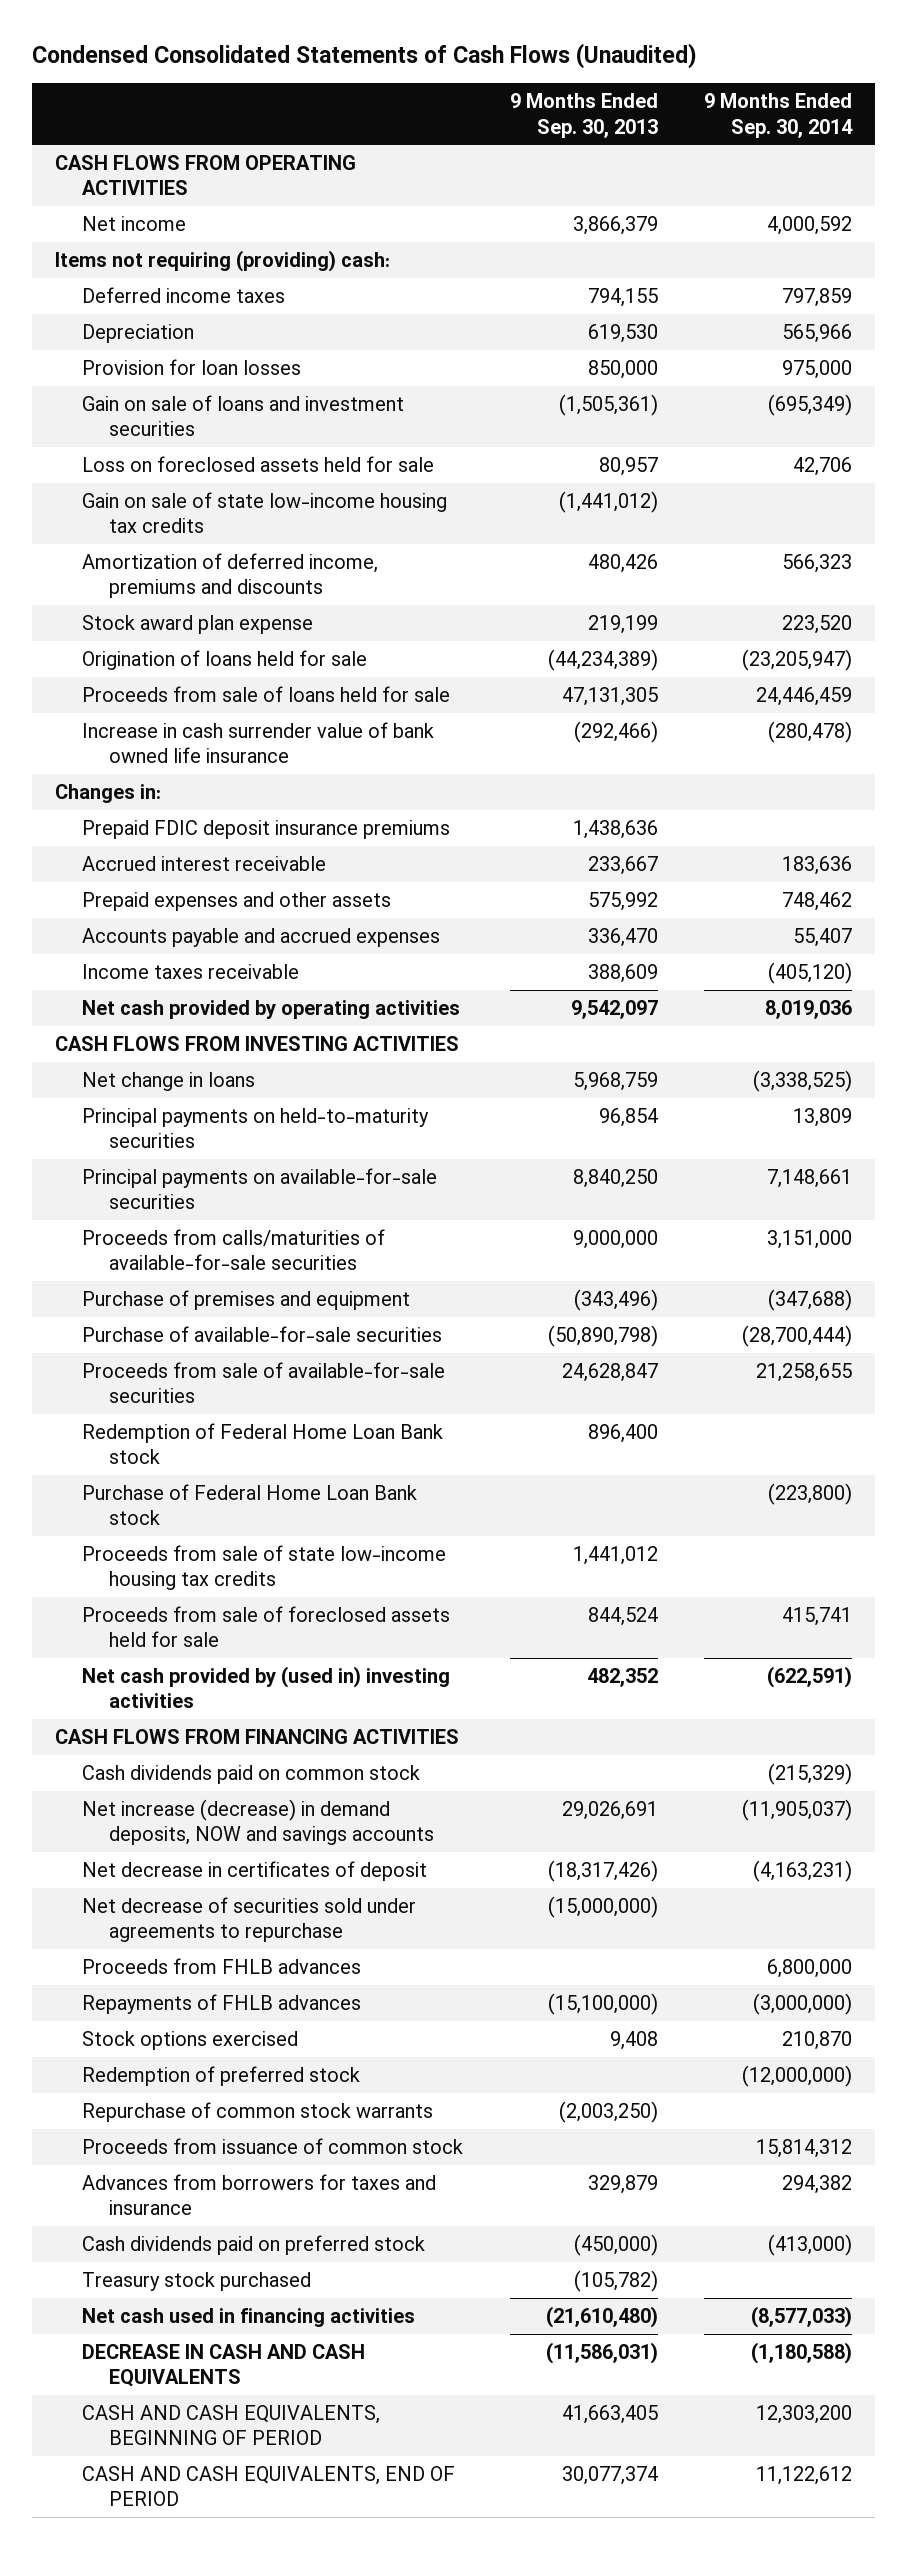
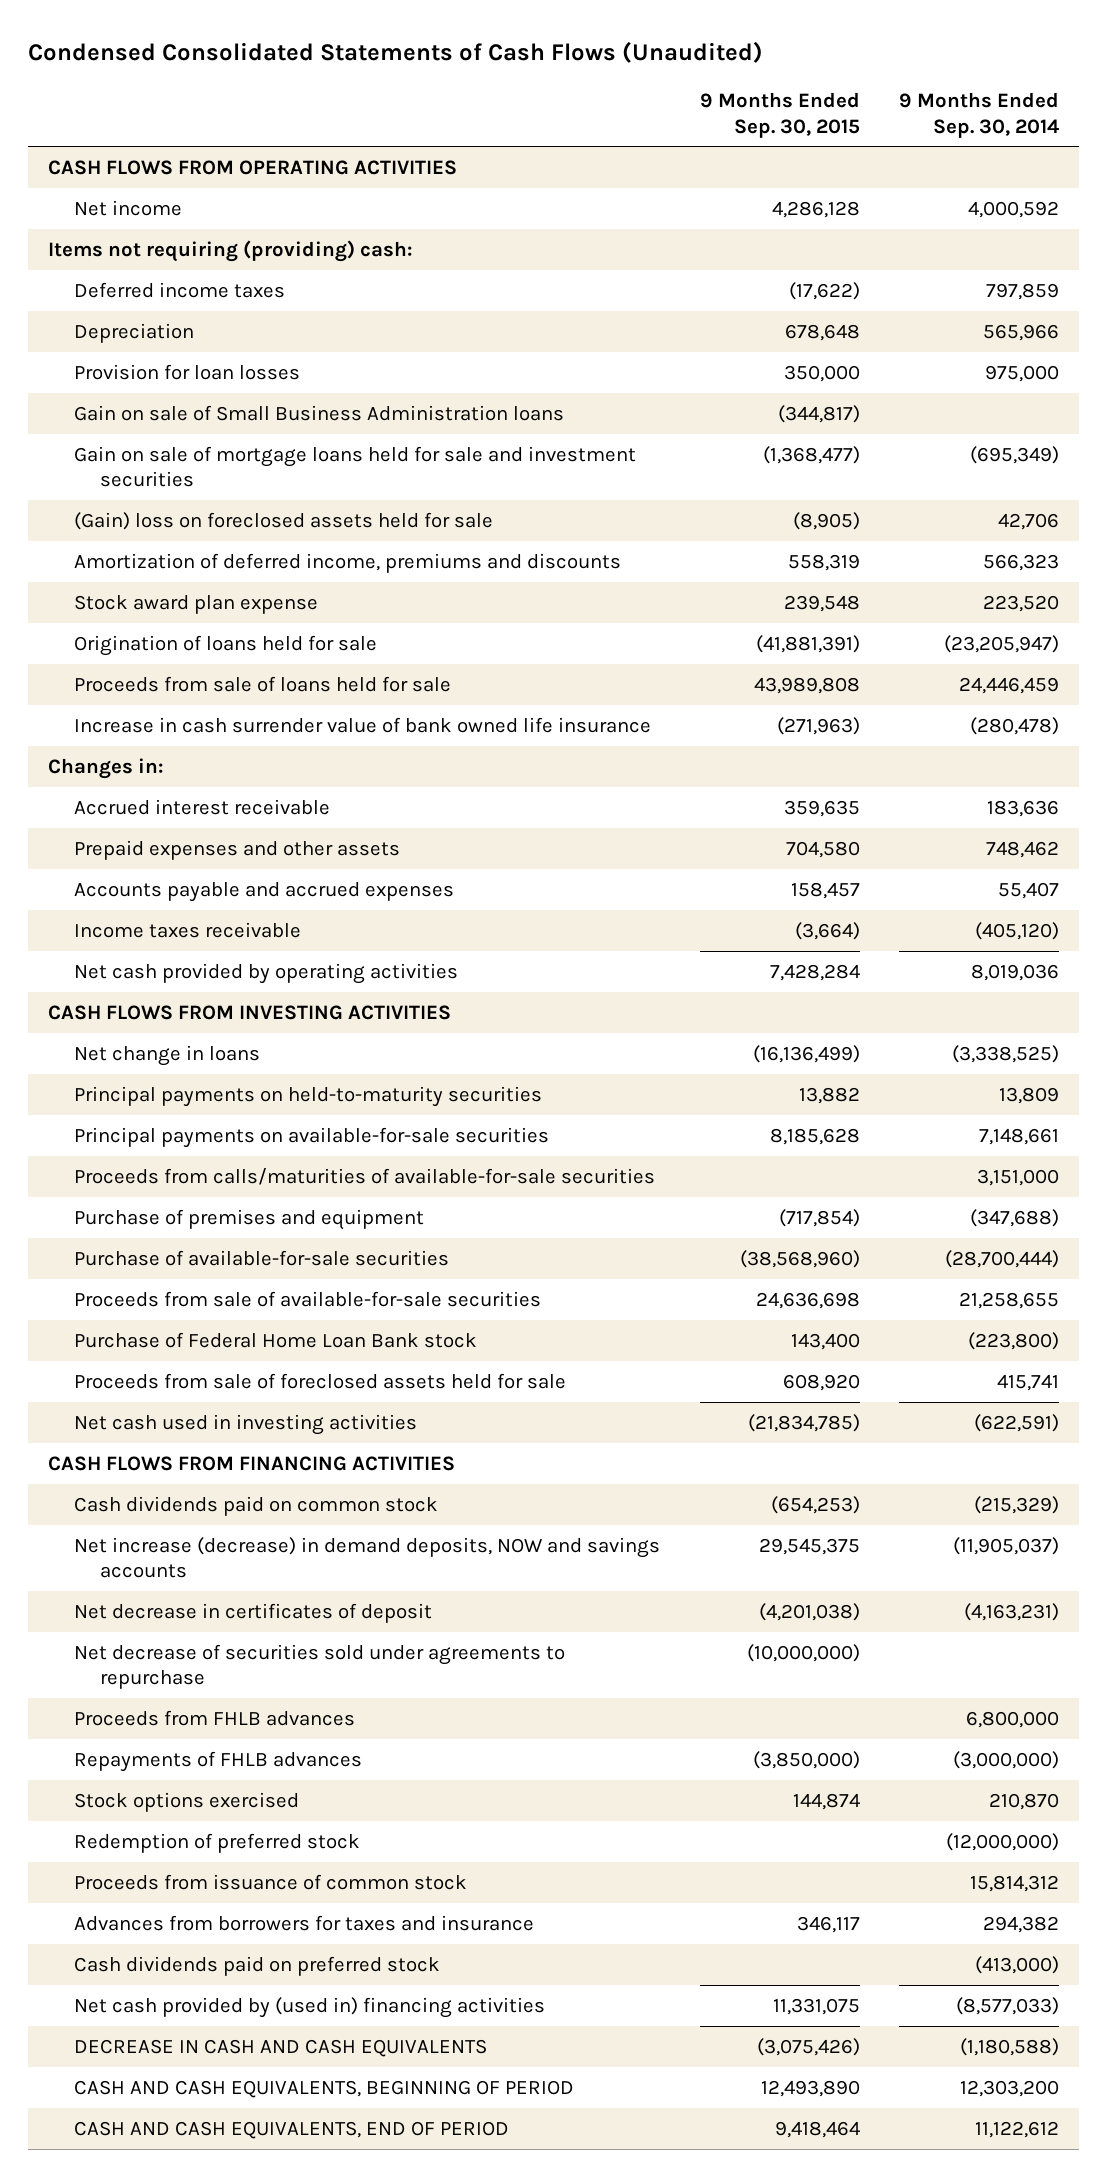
[509,93,658,138] 9 Months Ended Sep. 30, 2013 -> none
none -> [699,92,860,138] 9 Months Ended Sep. 30, 2015
[82,492,448,534] Gain on sale of state low-income housing tax credits -> none
none -> [74,404,565,421] Gain on sale of Small Business Administration loans
[82,395,405,437] Gain on sale of loans and investment securities -> [74,445,637,488] Gain on sale of mortgage loans held for sale and investment securities
[82,456,435,473] Loss on foreclosed assets held for sale -> [74,511,494,530] (Gain) loss on foreclosed assets held for sale
[82,820,451,840] Prepaid FDIC deposit insurance premiums -> none
[82,1423,444,1465] Redemption of Federal Home Loan Bank stock -> none
[82,1545,447,1591] Proceeds from sale of state low-income housing tax credits -> none
[82,1666,451,1709] Net cash provided by (used in) investing activities -> [74,1413,418,1435] Net cash used in investing activities
[82,2102,434,2123] Repurchase of common stock warrants -> none
[82,2272,312,2292] Treasury stock purchased -> none
[82,2308,416,2328] Net cash used in financing activities -> [74,1996,546,2018] Net cash provided by (used in) financing activities

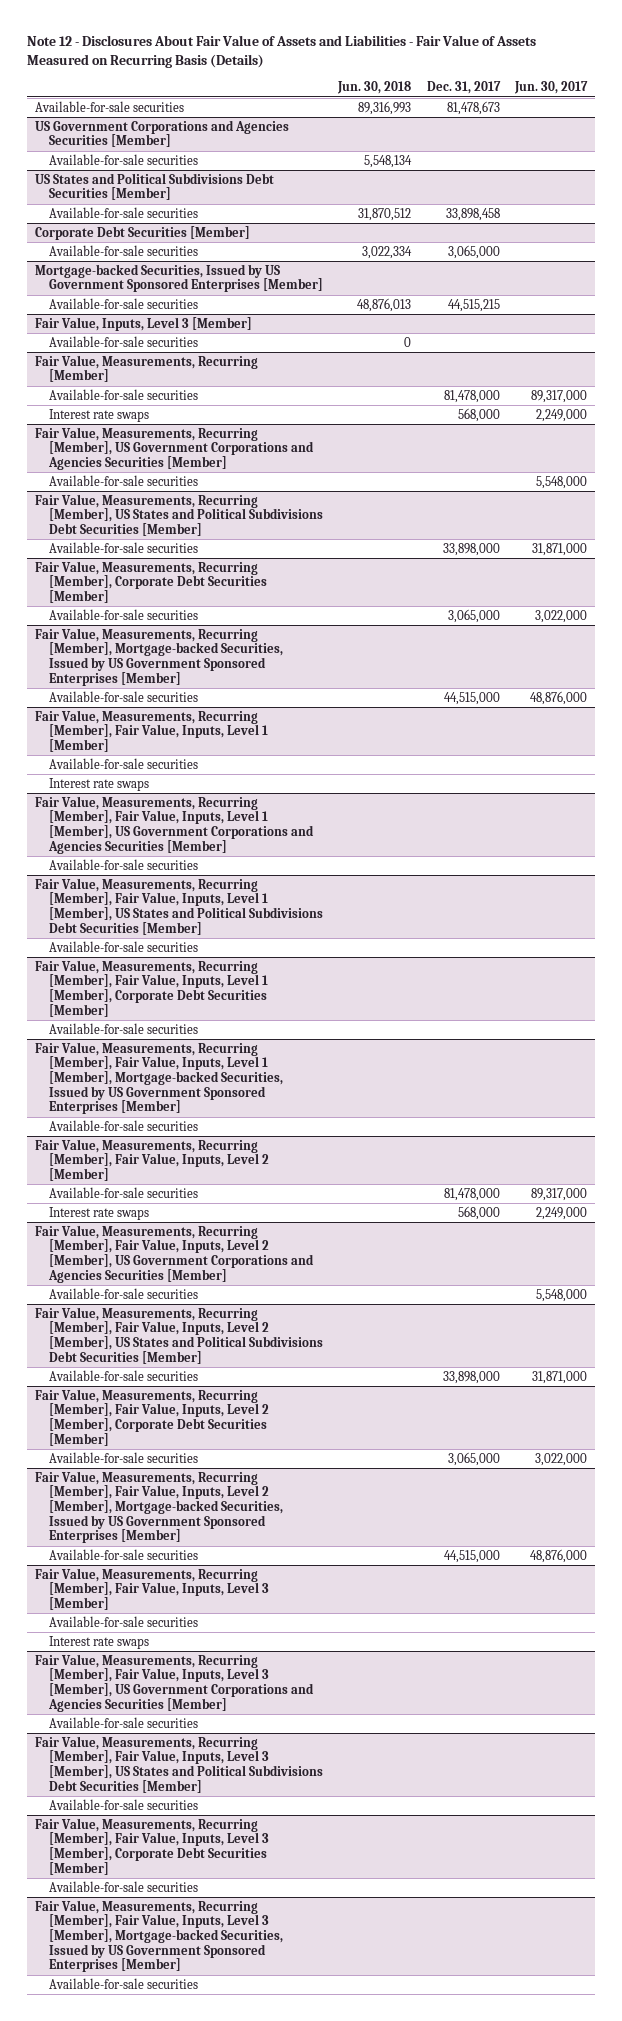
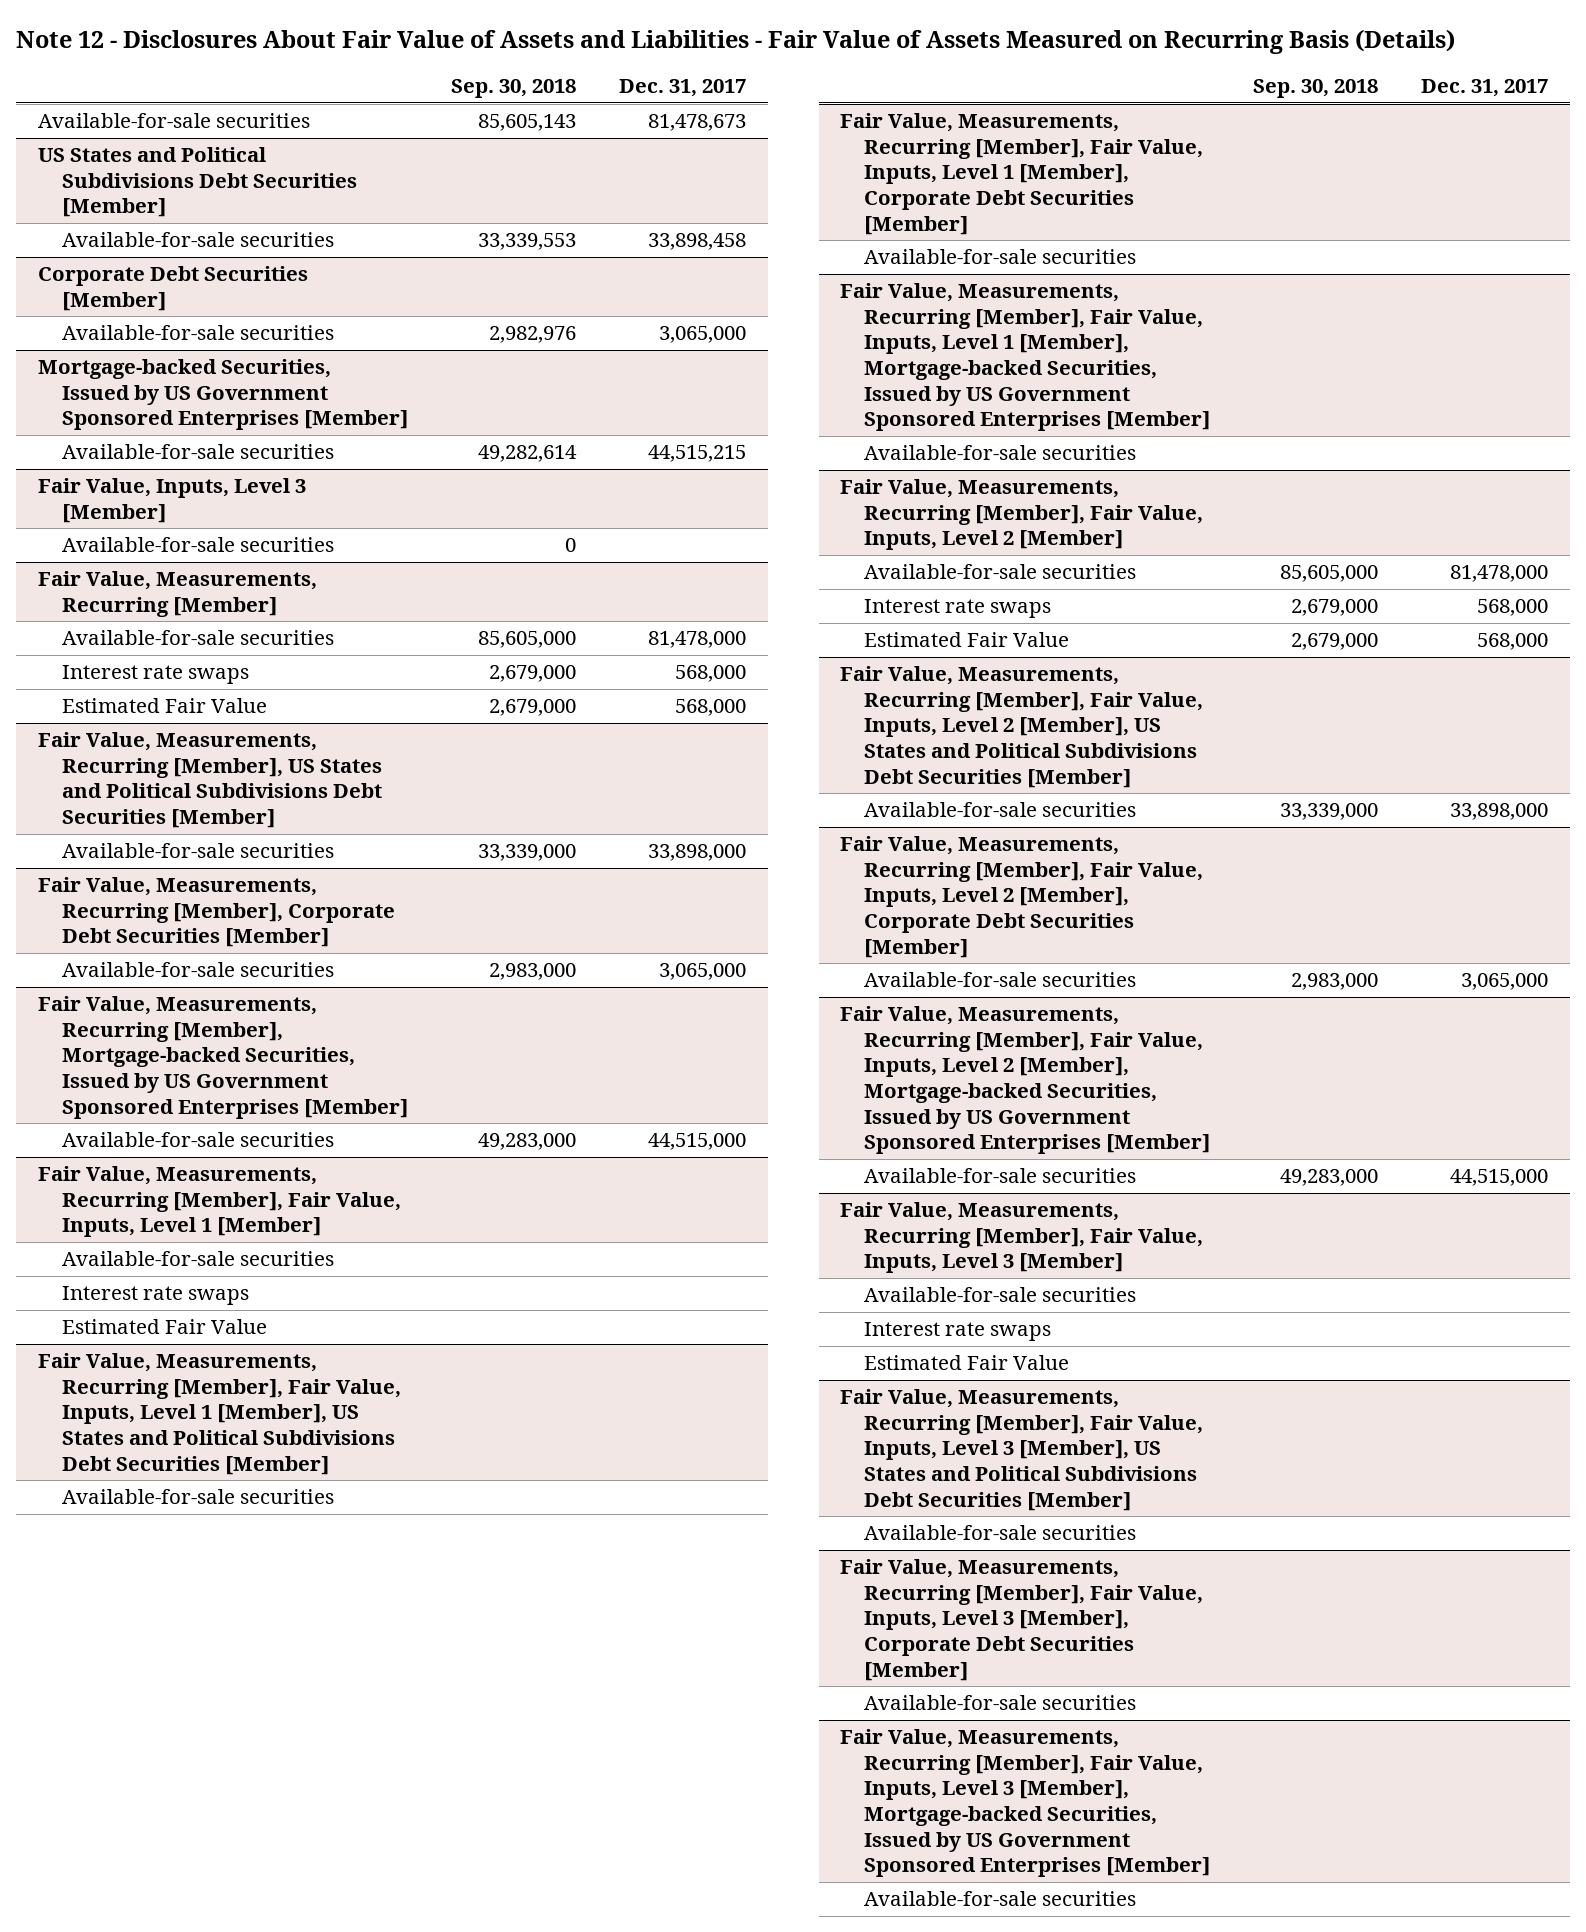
[337,81,412,95] Jun. 30, 2018 -> none
[514,81,589,95] Jun. 30, 2017 -> none
none -> [450,78,576,98] Sep. 30, 2018
[34,119,289,148] US Government Corporations and Agencies Securities [Member] -> none
[48,153,198,165] Available-for-sale securities -> none
[34,426,314,470] Fair Value, Measurements, Recurring [Member], US Government Corporations and Agencies Securities [Member] -> none
[48,474,198,486] Available-for-sale securities -> none
none -> [61,698,267,714] Estimated Fair Value
[34,795,314,854] Fair Value, Measurements, Recurring [Member], Fair Value, Inputs, Level 1 [Member], US Government Corporations and Agencies Securities [Member] -> none
[48,858,198,870] Available-for-sale securities -> none
none -> [61,1319,267,1335] Estimated Fair Value
[34,1224,314,1283] Fair Value, Measurements, Recurring [Member], Fair Value, Inputs, Level 2 [Member], US Government Corporations and Agencies Securities [Member] -> none
[48,1287,198,1299] Available-for-sale securities -> none
none -> [864,632,1070,648] Estimated Fair Value
[34,1653,314,1712] Fair Value, Measurements, Recurring [Member], Fair Value, Inputs, Level 3 [Member], US Government Corporations and Agencies Securities [Member] -> none
[48,1716,198,1728] Available-for-sale securities -> none
none -> [864,1355,1070,1371] Estimated Fair Value

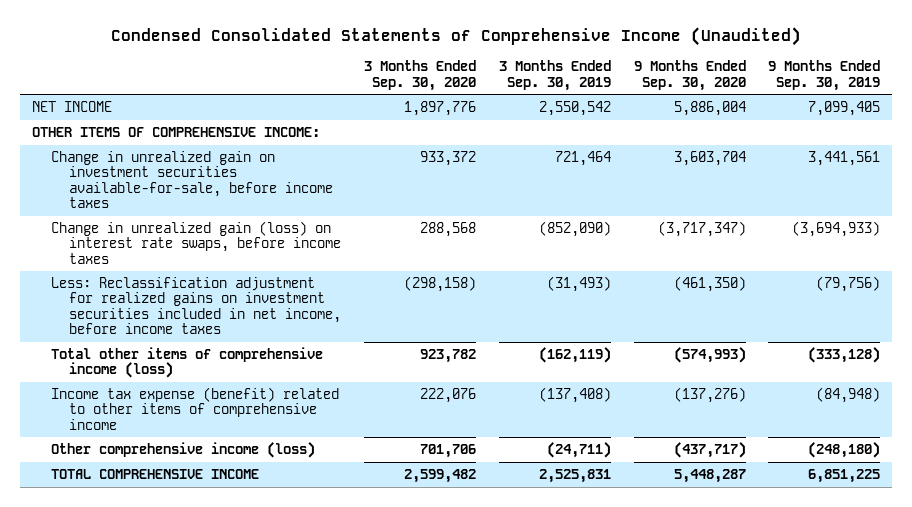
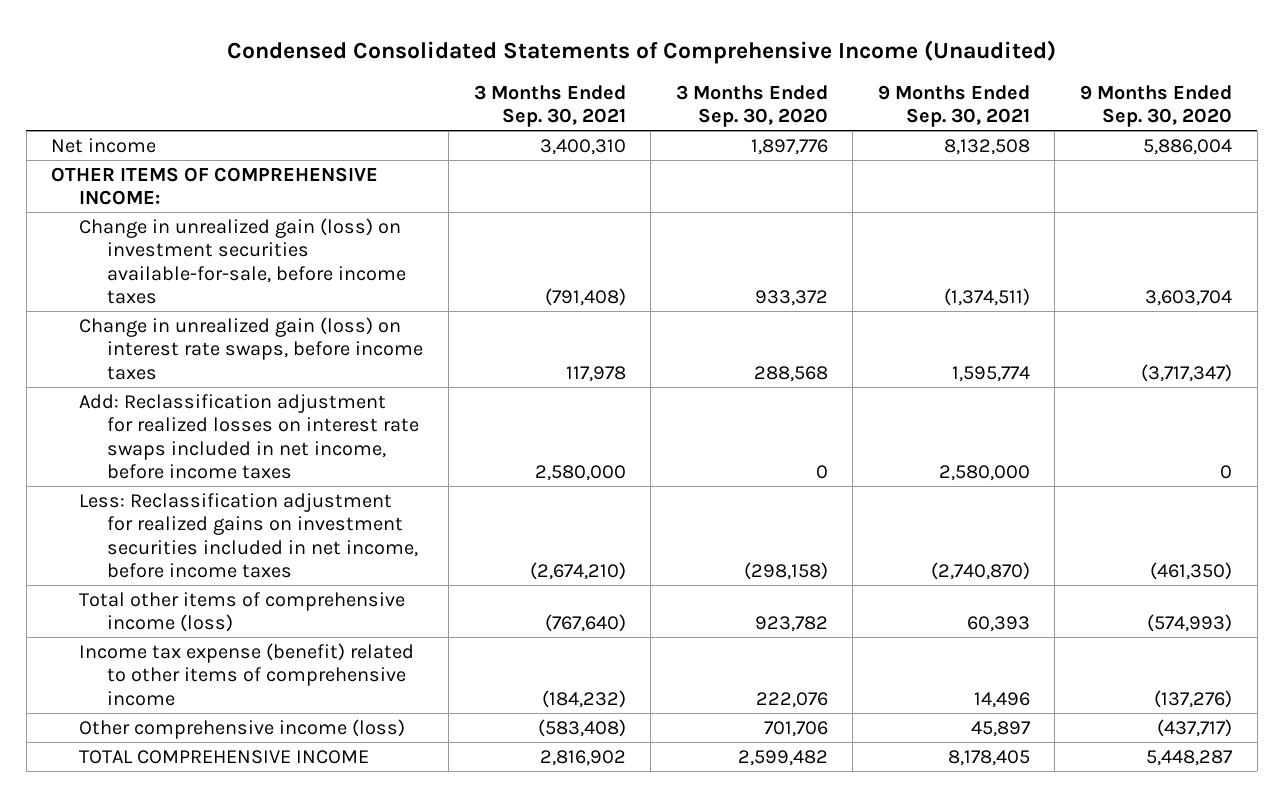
[498,60,611,91] 3 Months Ended Sep. 30, 2019 -> none
[768,60,881,91] 9 Months Ended Sep. 30, 2019 -> none
none -> [473,84,626,127] 3 Months Ended Sep. 30, 2021
none -> [877,84,1030,127] 9 Months Ended Sep. 30, 2021
[31,100,112,112] NET INCOME -> [51,137,157,153] Net income
[50,150,334,209] Change in unrealized gain on investment securities available-for-sale, before income taxes -> [79,217,407,304] Change in unrealized gain (loss) on investment securities available-for-sale, before income taxes
none -> [79,393,420,479] Add: Reclassification adjustment for realized losses on interest rate swaps included in net income, before income taxes

